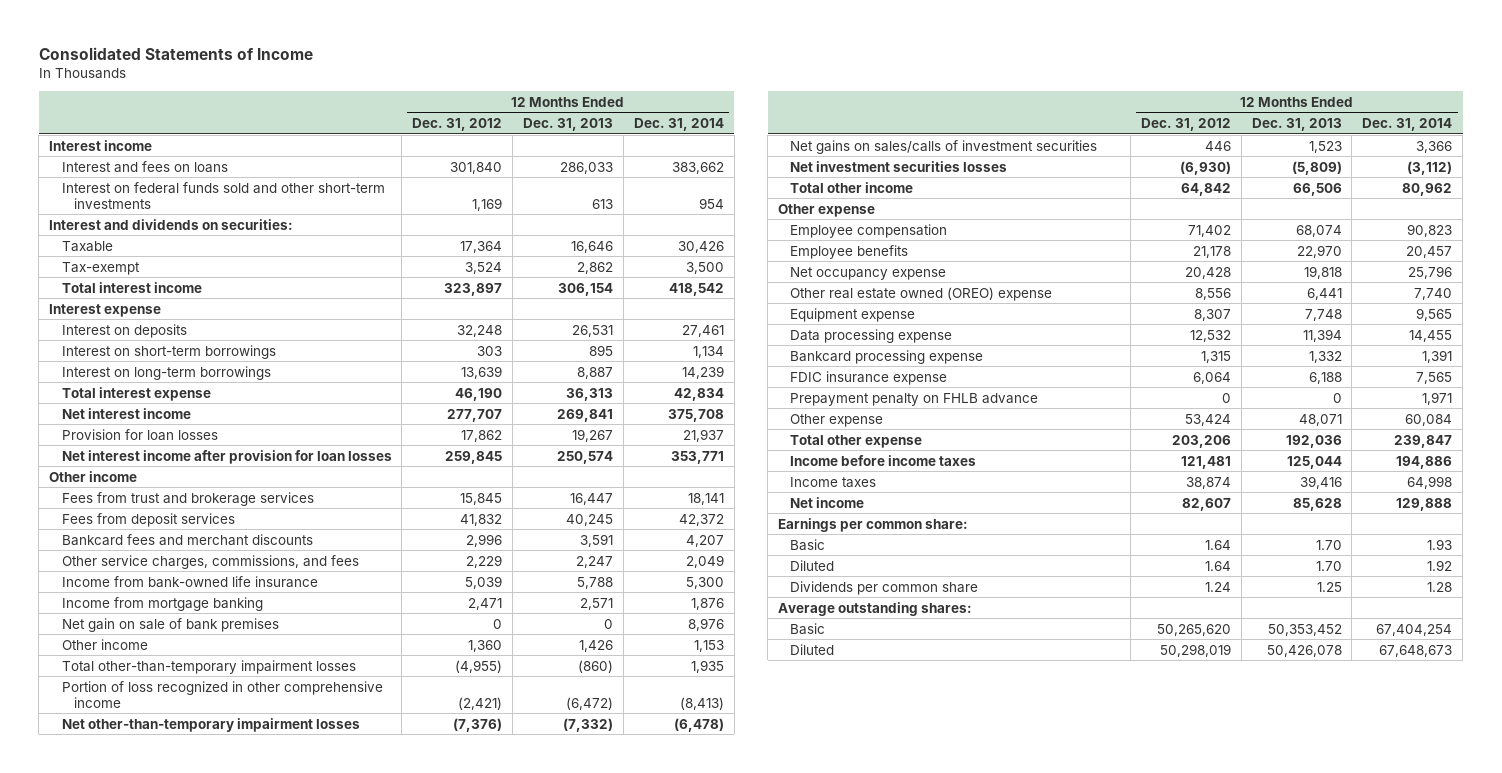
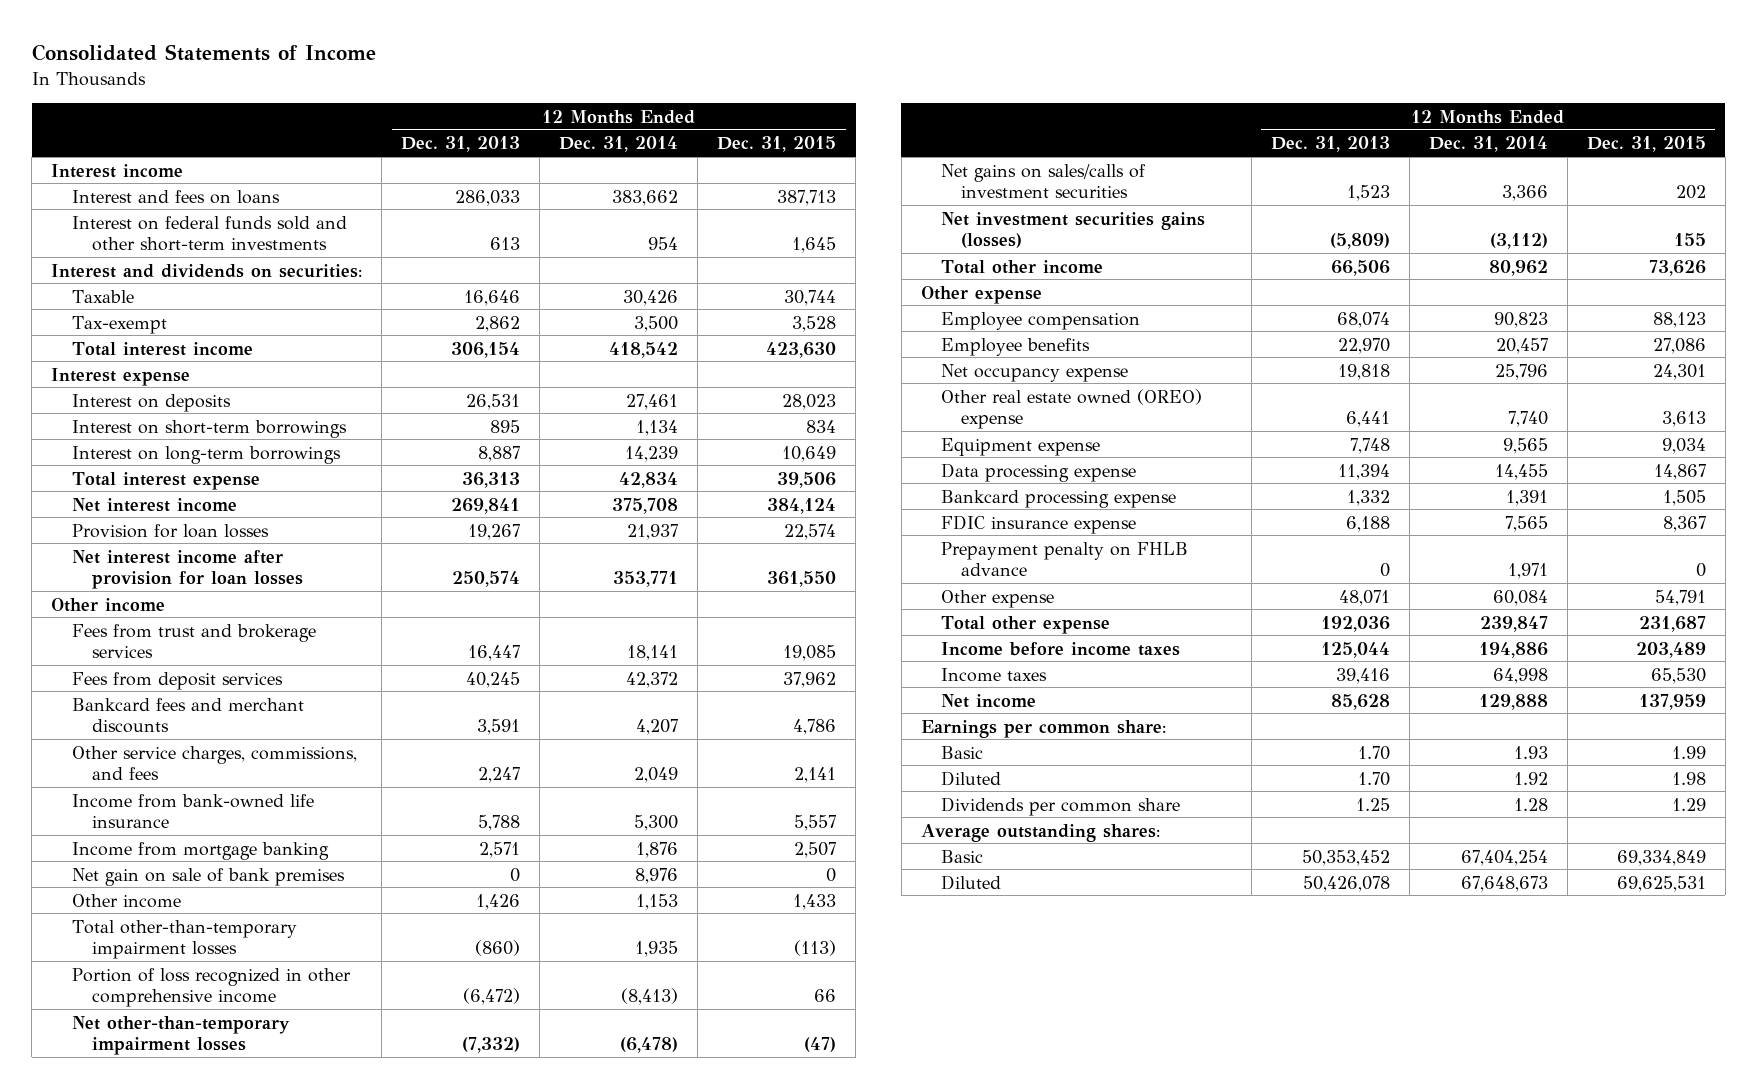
[412,118,503,132] Dec. 31, 2012 -> none
none -> [717,136,837,153] Dec. 31, 2015
[790,160,1008,172] Net investment securities losses -> [941,211,1206,249] Net investment securities gains (losses)

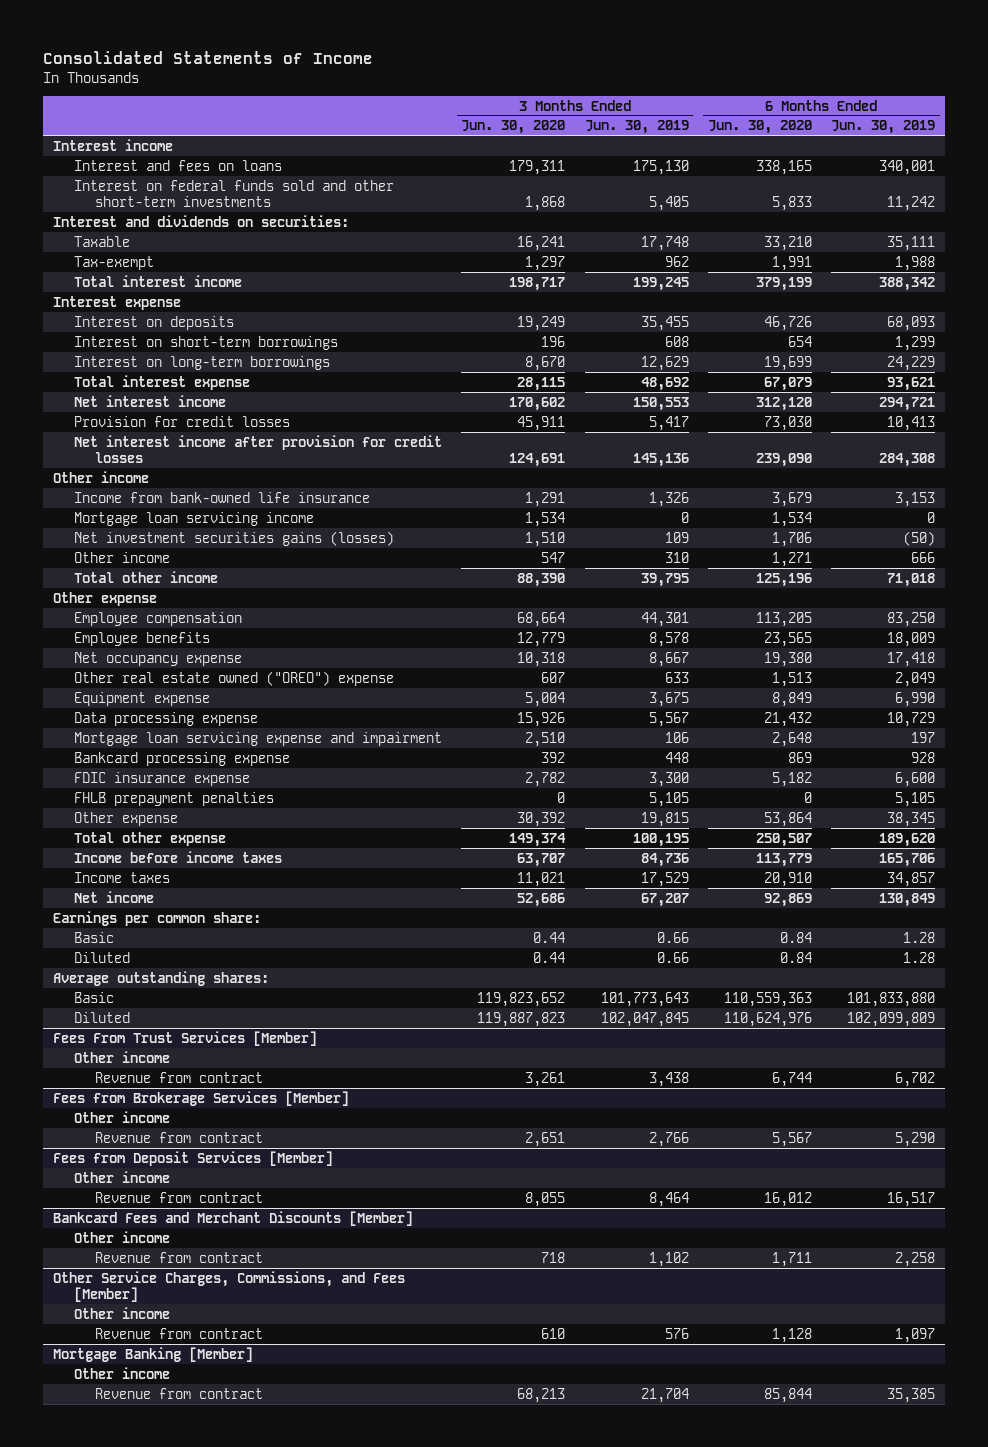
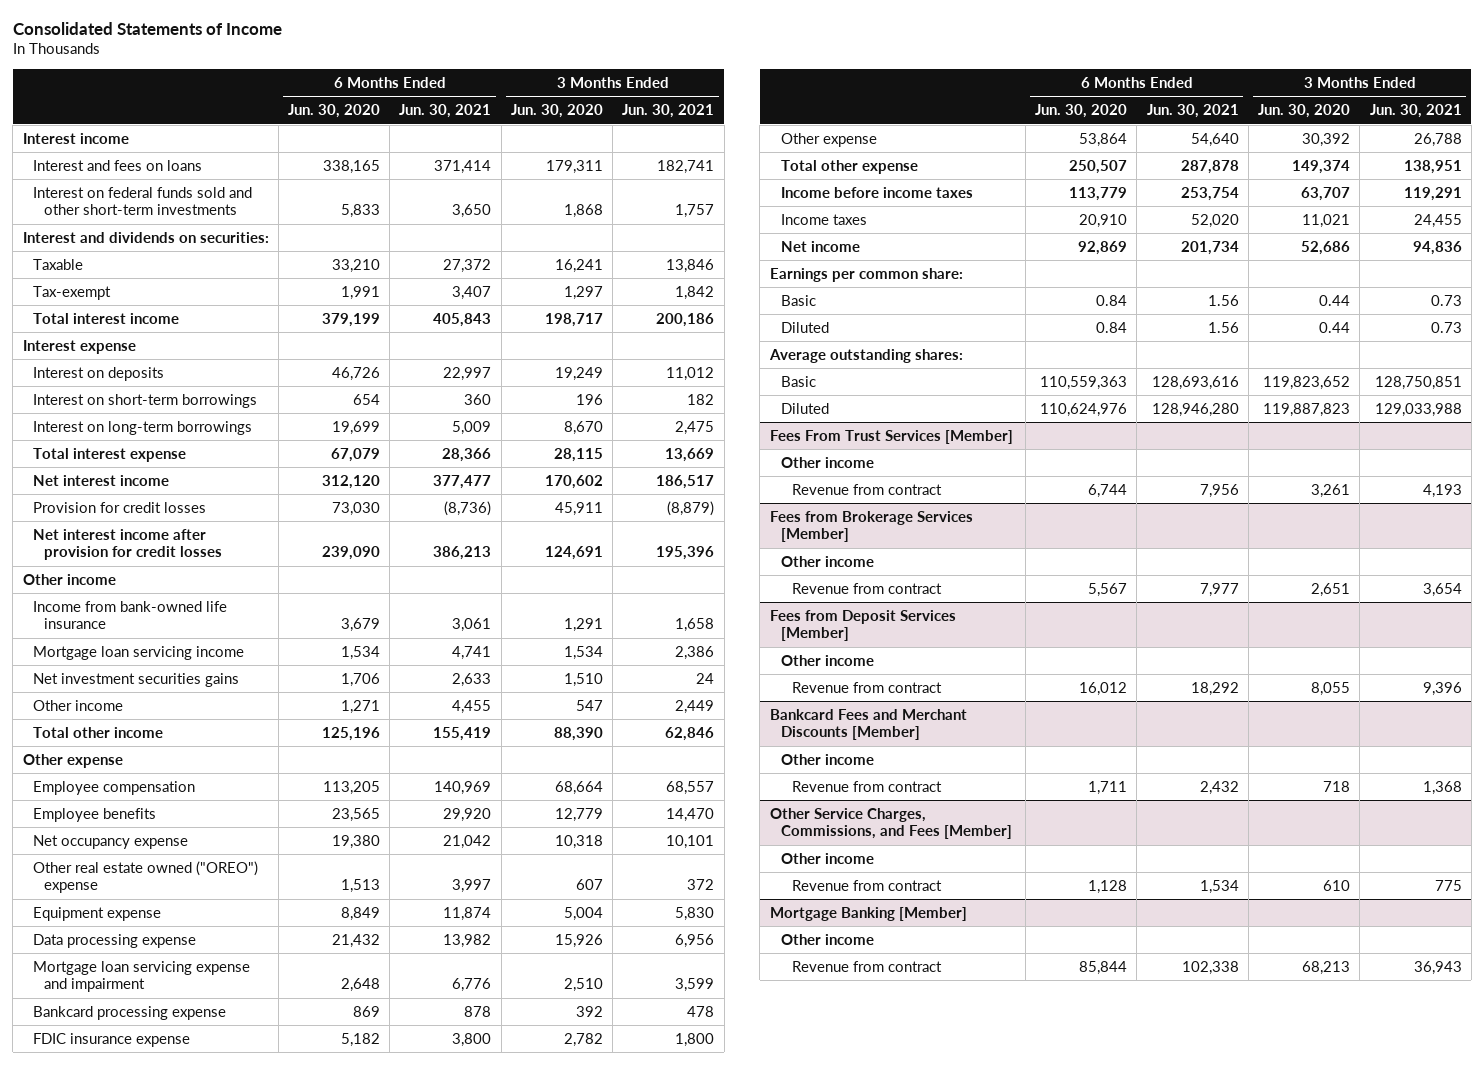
[584,120,689,135] Jun. 30, 2019 -> none
[830,120,935,135] Jun. 30, 2019 -> none
none -> [399,104,492,119] Jun. 30, 2021
none -> [622,104,715,119] Jun. 30, 2021
[74,530,395,546] Net investment securities gains (losses) -> [33,672,240,687] Net investment securities gains
[74,791,275,806] FHLB prepayment penalties -> none

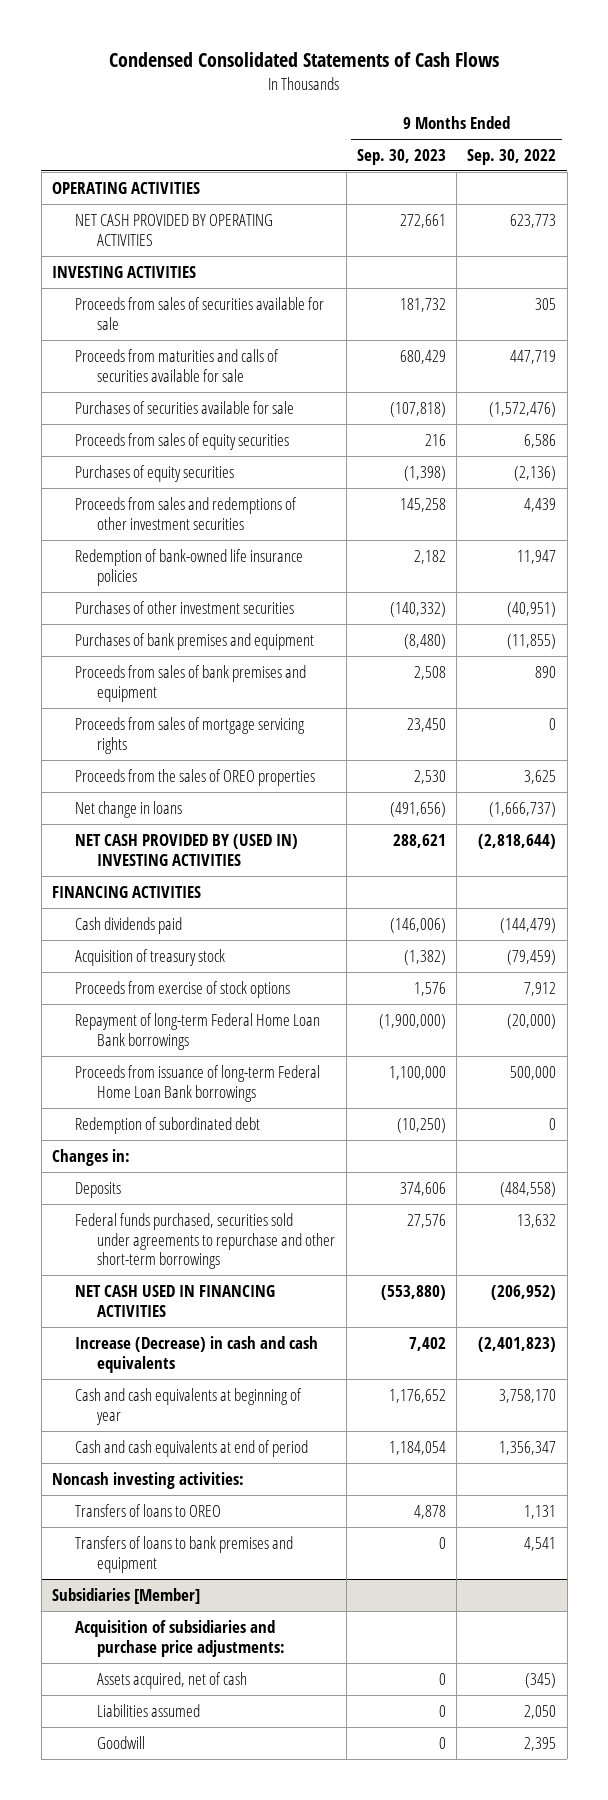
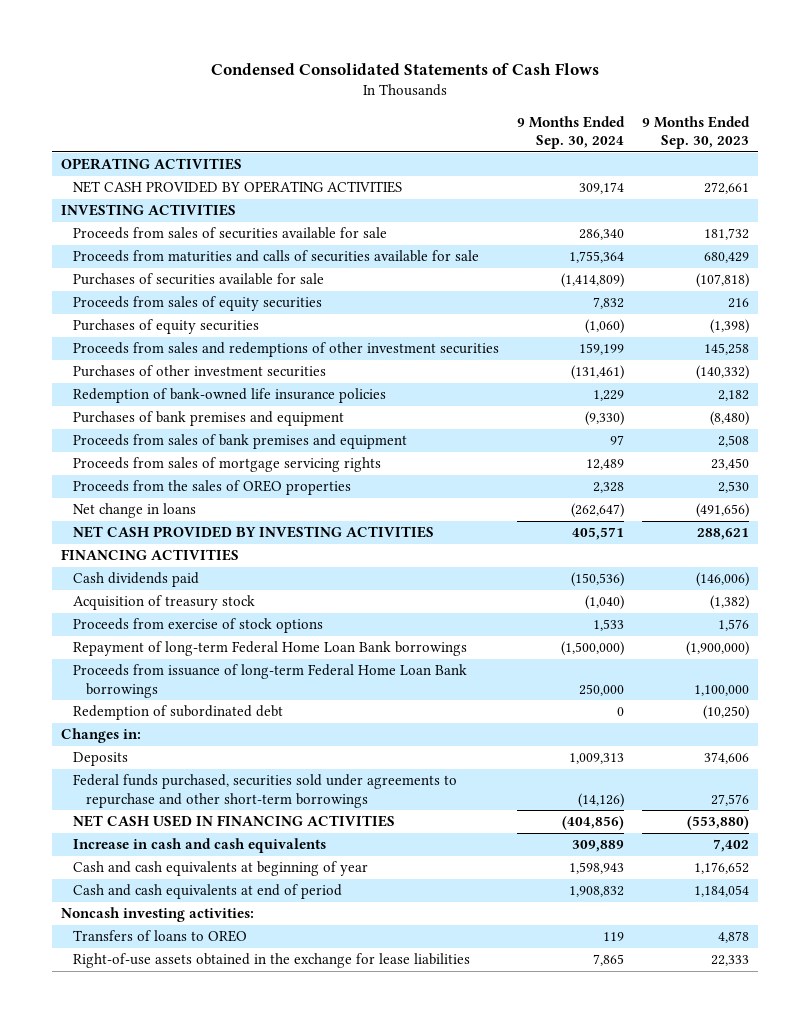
[467,149,557,166] Sep. 30, 2022 -> none
none -> [517,115,626,149] 9 Months Ended Sep. 30, 2024
[74,548,303,586] Redemption of bank-owned life insurance policies -> [73,388,387,404] Redemption of bank-owned life insurance policies
[74,833,298,866] NET CASH PROVIDED BY (USED IN) INVESTING ACTIVITIES -> [73,526,435,539] NET CASH PROVIDED BY INVESTING ACTIVITIES
[74,1335,318,1373] Increase (Decrease) in cash and cash equivalents -> [73,838,327,854] Increase in cash and cash equivalents
[74,1535,293,1573] Transfers of loans to bank premises and equipment -> none
[51,1587,200,1604] Subsidiaries [Member] -> none
[74,1619,286,1657] Acquisition of subsidiaries and purchase price adjustments: -> none
[97,1671,248,1689] Assets acquired, net of cash -> none
[97,1703,201,1717] Liabilities assumed -> none
[97,1735,146,1749] Goodwill -> none
none -> [73,953,471,969] Right-of-use assets obtained in the exchange for lease liabilities

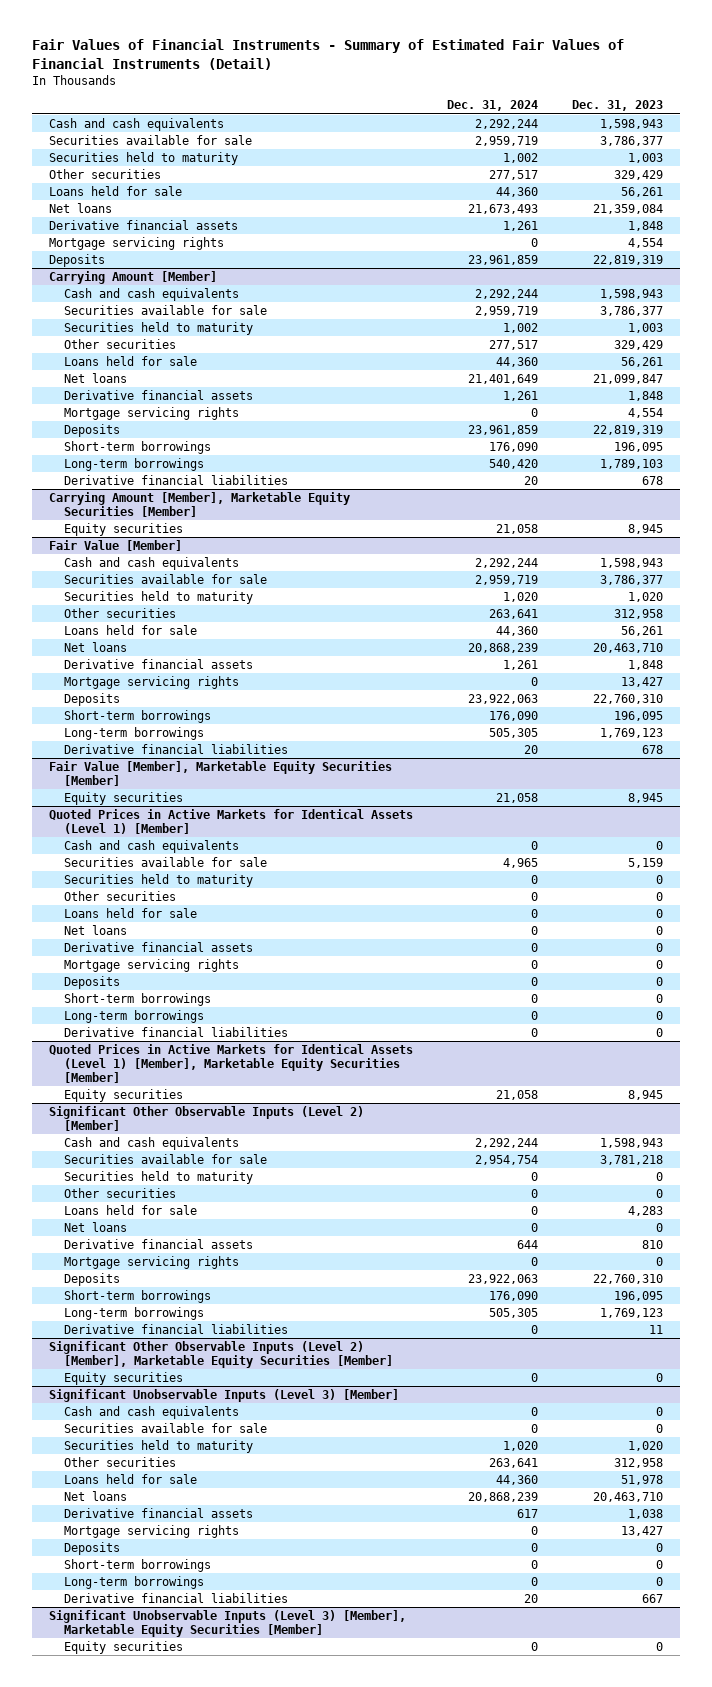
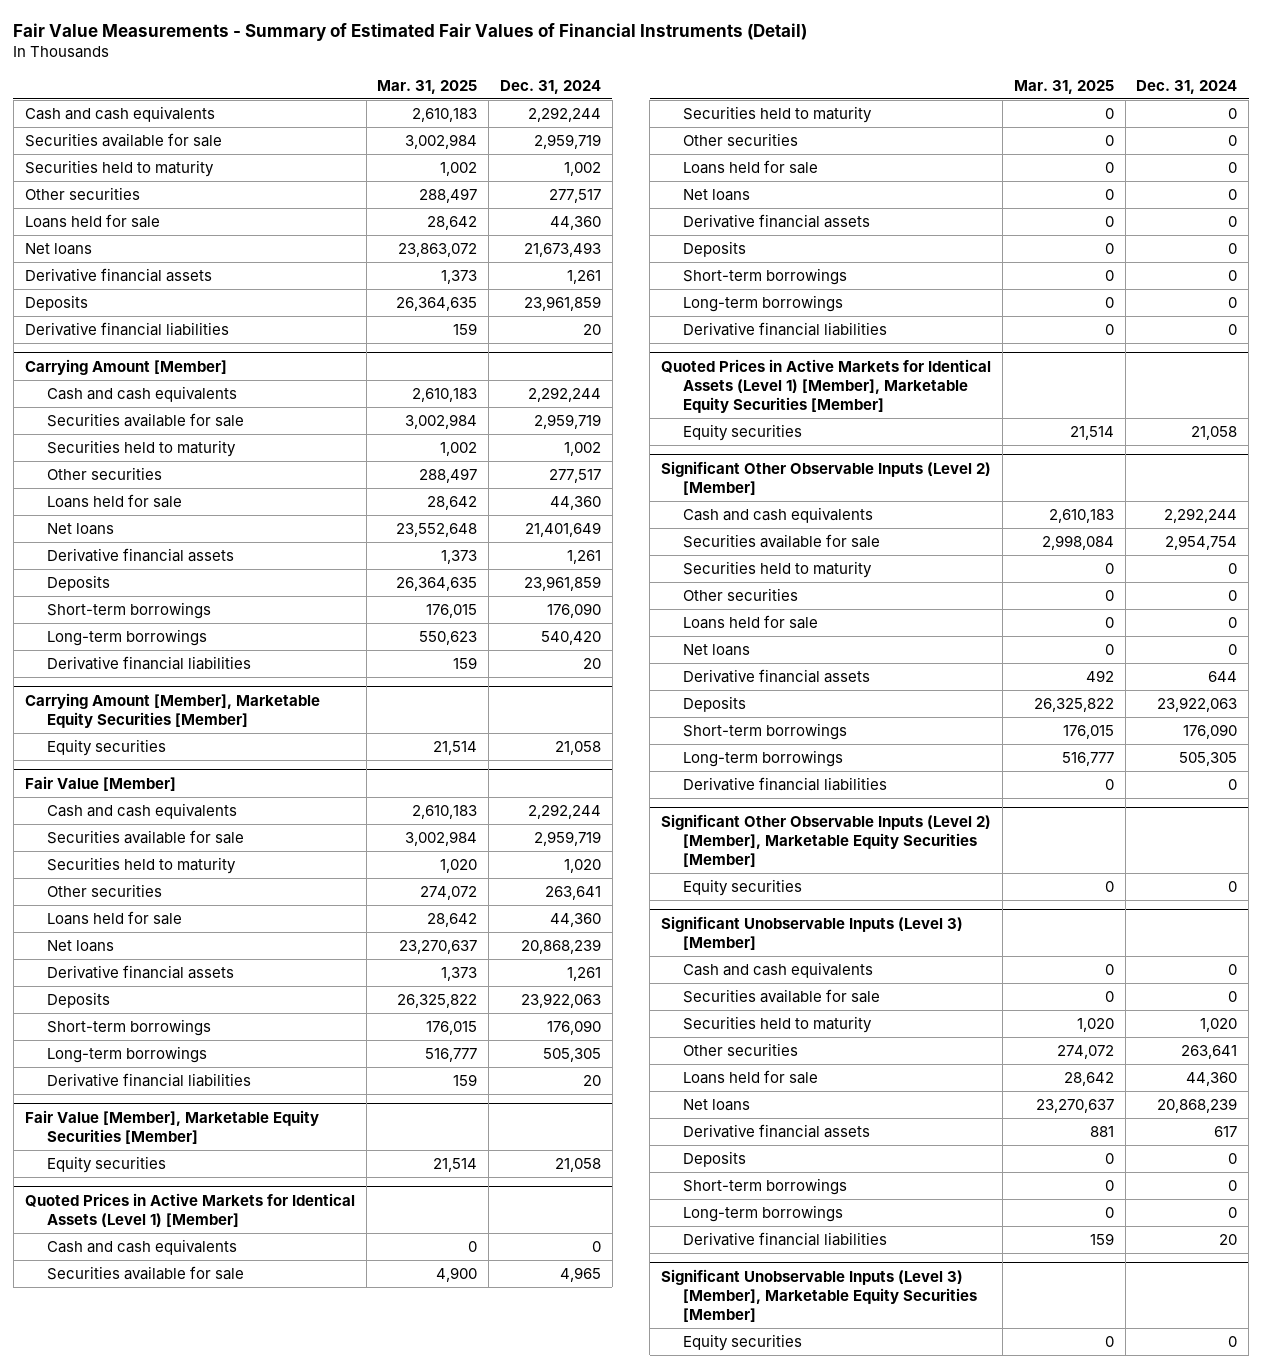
[32,39,625,70] Fair Values of Financial Instruments - Summary of Estimated Fair Values of Financial Instruments (Detail) -> [13,22,808,41] Fair Value Measurements - Summary of Estimated Fair Values of Financial Instruments (Detail)
[571,100,663,112] Dec. 31, 2023 -> none
none -> [377,79,478,94] Mar. 31, 2025
[49,236,225,250] Mortgage servicing rights -> none
none -> [24,321,229,336] Derivative financial liabilities
[64,406,240,420] Mortgage servicing rights -> none
[64,675,240,689] Mortgage servicing rights -> none
[64,958,240,972] Mortgage servicing rights -> none
[64,1255,240,1269] Mortgage servicing rights -> none
[64,1524,240,1538] Mortgage servicing rights -> none

